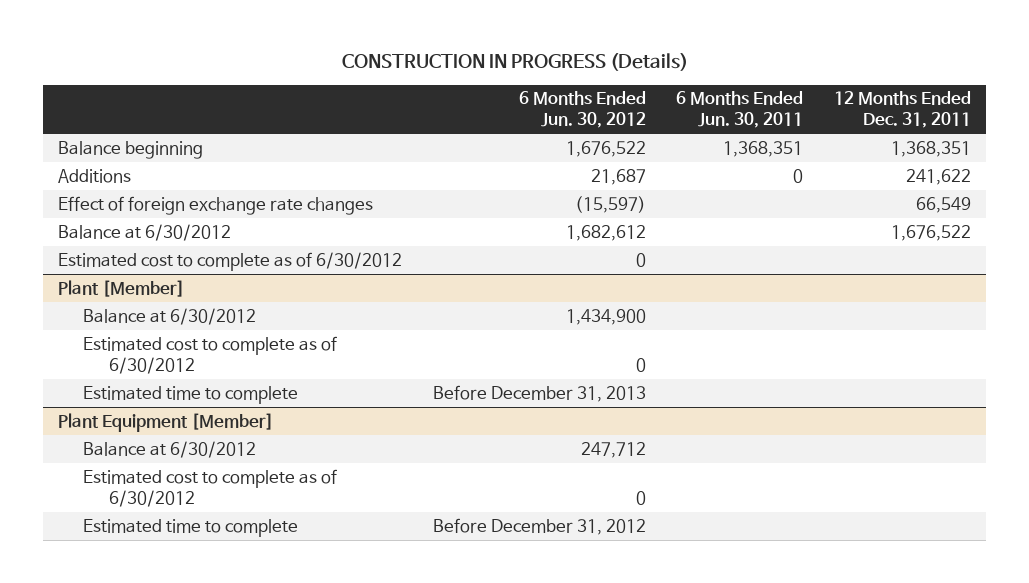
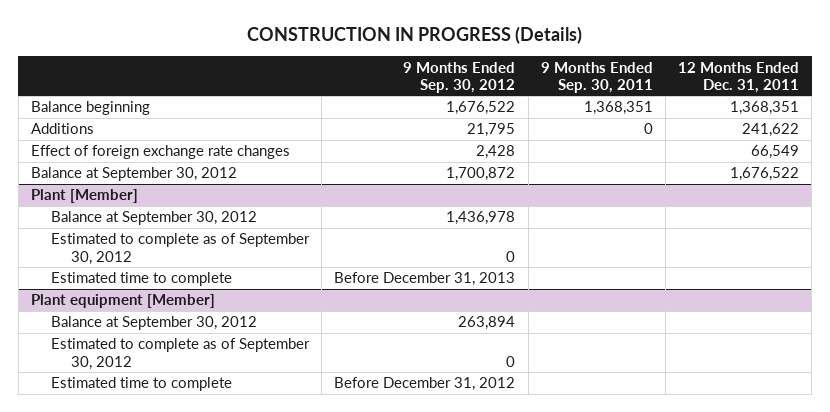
[518,91,646,129] 6 Months Ended Jun. 30, 2012 -> none
[676,91,804,129] 6 Months Ended Jun. 30, 2011 -> none
none -> [403,61,516,94] 9 Months Ended Sep. 30, 2012
none -> [540,61,653,94] 9 Months Ended Sep. 30, 2011
[58,251,403,271] Estimated cost to complete as of 6/30/2012 -> none
[58,223,232,241] Balance at 6/30/2012 -> [30,167,237,182] Balance at September 30, 2012
[83,307,257,325] Balance at 6/30/2012 -> [50,211,257,226] Balance at September 30, 2012
[83,335,338,374] Estimated cost to complete as of 6/30/2012 -> [50,233,310,265] Estimated to complete as of September 30, 2012
[58,412,275,432] Plant Equipment [Member] -> [30,294,215,309] Plant equipment [Member]
[83,440,257,458] Balance at 6/30/2012 -> [50,316,257,331] Balance at September 30, 2012
[83,468,338,507] Estimated cost to complete as of 6/30/2012 -> [50,338,310,370] Estimated to complete as of September 30, 2012

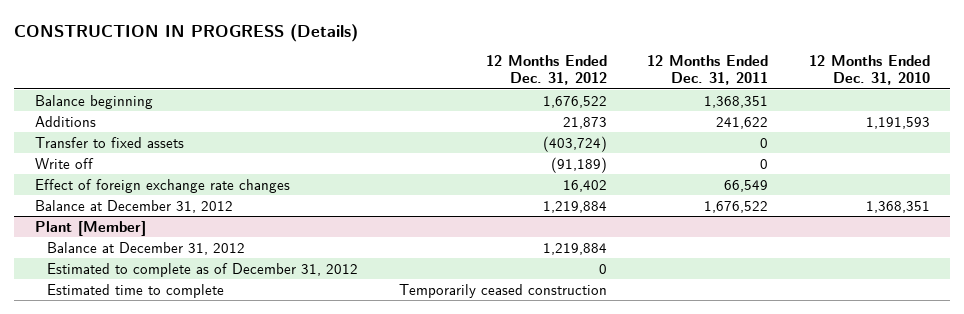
[403,61,516,94] 9 Months Ended Sep. 30, 2012 -> none
[540,61,653,94] 9 Months Ended Sep. 30, 2011 -> none
none -> [485,55,607,86] 12 Months Ended Dec. 31, 2012
none -> [808,55,930,86] 12 Months Ended Dec. 31, 2010
none -> [34,136,184,148] Transfer to fixed assets
none -> [34,157,94,169] Write off
[30,167,237,182] Balance at September 30, 2012 -> [34,199,233,213] Balance at December 31, 2012
[50,211,257,226] Balance at September 30, 2012 -> [47,241,246,255] Balance at December 31, 2012
[50,233,310,265] Estimated to complete as of September 30, 2012 -> [47,262,359,277] Estimated to complete as of December 31, 2012
[30,294,215,309] Plant equipment [Member] -> none
[50,316,257,331] Balance at September 30, 2012 -> none
[50,338,310,370] Estimated to complete as of September 30, 2012 -> none
[50,377,232,392] Estimated time to complete -> none

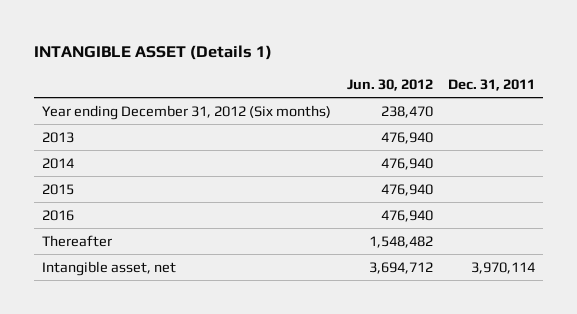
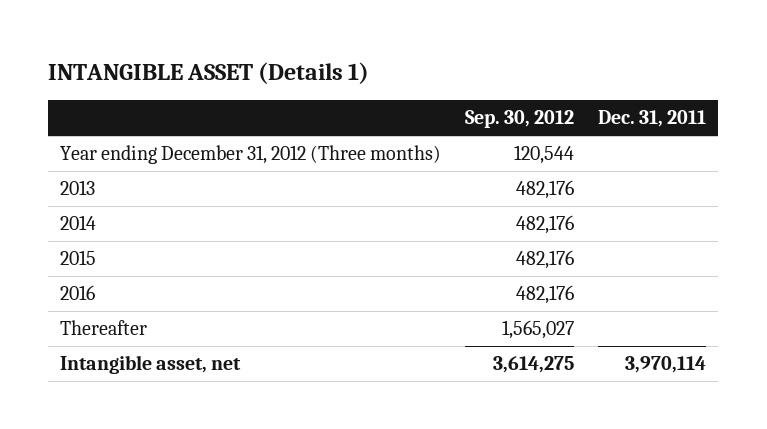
[346,78,433,91] Jun. 30, 2012 -> none
none -> [465,110,575,129] Sep. 30, 2012
[41,104,331,120] Year ending December 31, 2012 (Six months) -> [60,145,442,165] Year ending December 31, 2012 (Three months)

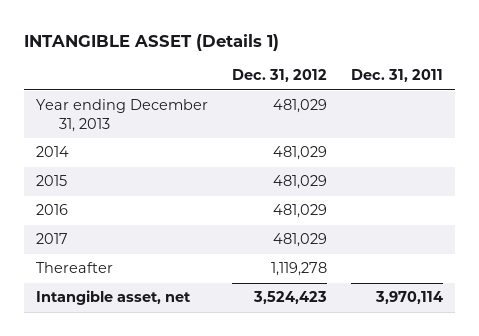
[465,110,575,129] Sep. 30, 2012 -> none
none -> [232,69,328,83] Dec. 31, 2012
[60,180,96,196] 2013 -> none
[60,145,442,165] Year ending December 31, 2012 (Three months) -> [36,99,209,133] Year ending December 31, 2013
none -> [36,233,69,245] 2017

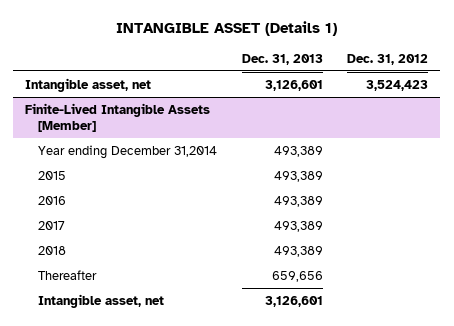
[351,69,444,83] Dec. 31, 2011 -> none
none -> [241,53,323,65] Dec. 31, 2013
[36,99,209,133] Year ending December 31, 2013 -> none
[36,146,70,158] 2014 -> none
[36,175,68,187] 2015 -> none
[36,204,69,216] 2016 -> none
[36,233,69,245] 2017 -> none
[36,262,114,274] Thereafter -> none
none -> [25,102,211,132] Finite-Lived Intangible Assets [Member]
none -> [38,144,218,159] Year ending December 31,2014
none -> [38,170,67,180] 2015
none -> [38,195,67,205] 2016
none -> [38,220,66,230] 2017
none -> [38,245,67,255] 2018
none -> [38,269,98,280] Thereafter
none -> [38,293,165,308] Intangible asset, net

